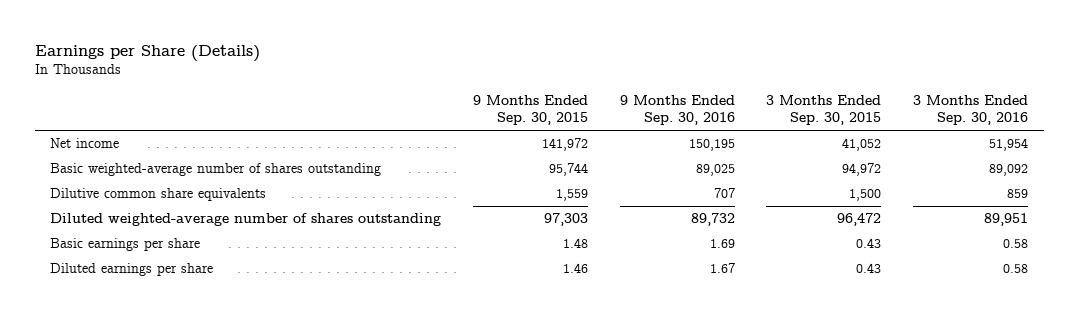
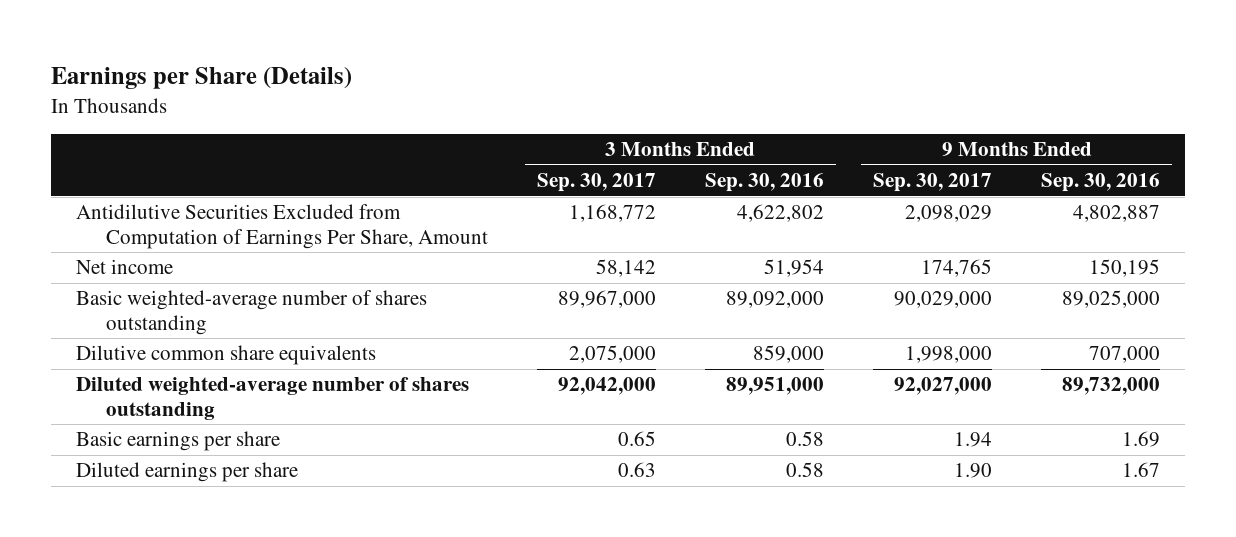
[473,95,589,126] 9 Months Ended Sep. 30, 2015 -> none
[766,95,882,126] 3 Months Ended Sep. 30, 2015 -> none
none -> [536,173,656,193] Sep. 30, 2017
none -> [873,173,993,193] Sep. 30, 2017
none -> [75,204,488,250] Antidilutive Securities Excluded from Computation of Earnings Per Share, Amount
[695,164,735,177] 89,025 -> [1062,290,1161,309] 89,025,000
[988,164,1028,177] 89,092 -> [725,291,824,309] 89,092,000
[713,188,735,199] 707 -> [1089,346,1161,364] 707,000
[1006,189,1028,199] 859 -> [752,345,824,364] 859,000
[690,213,735,227] 89,732 -> [1062,377,1161,396] 89,732,000
[983,213,1028,227] 89,951 -> [725,377,824,396] 89,951,000

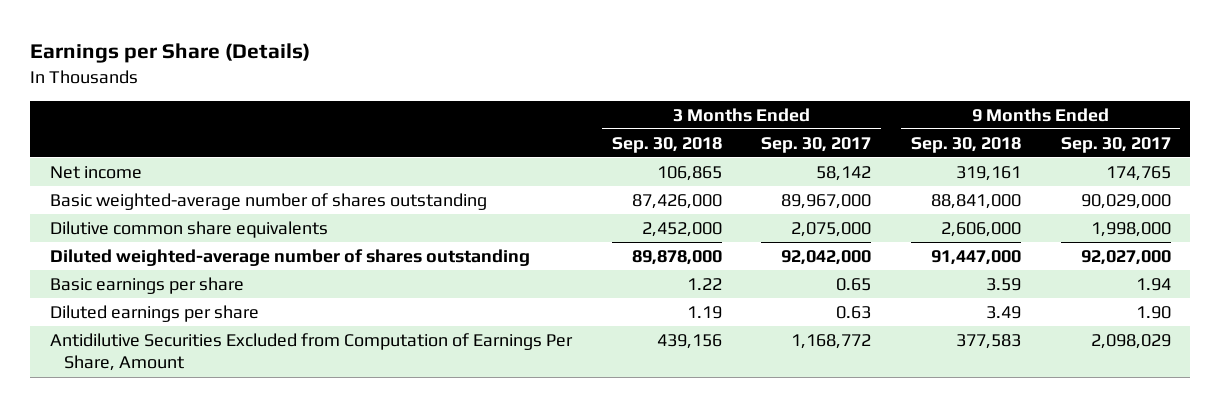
[704,173,824,193] Sep. 30, 2016 -> none
[1041,173,1161,193] Sep. 30, 2016 -> none
none -> [611,136,722,153] Sep. 30, 2018
none -> [910,136,1021,153] Sep. 30, 2018
[75,204,488,250] Antidilutive Securities Excluded from Computation of Earnings Per Share, Amount -> [50,332,574,372] Antidilutive Securities Excluded from Computation of Earnings Per Share, Amount

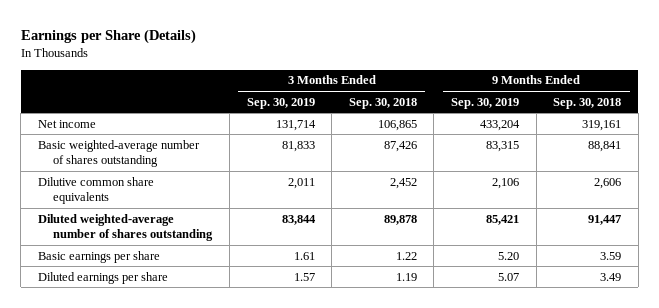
[761,136,872,153] Sep. 30, 2017 -> none
[1060,136,1171,153] Sep. 30, 2017 -> none
none -> [246,97,315,109] Sep. 30, 2019
none -> [451,97,520,109] Sep. 30, 2019
[631,193,722,209] 87,426,000 -> [383,140,417,152] 87,426
[930,193,1021,209] 88,841,000 -> [588,140,622,152] 88,841
[641,221,722,237] 2,452,000 -> [389,177,417,189] 2,452
[940,221,1021,237] 2,606,000 -> [594,177,622,189] 2,606
[631,249,722,265] 89,878,000 -> [383,214,417,225] 89,878
[930,249,1021,265] 91,447,000 -> [588,214,622,225] 91,447
[50,332,574,372] Antidilutive Securities Excluded from Computation of Earnings Per Share, Amount -> none

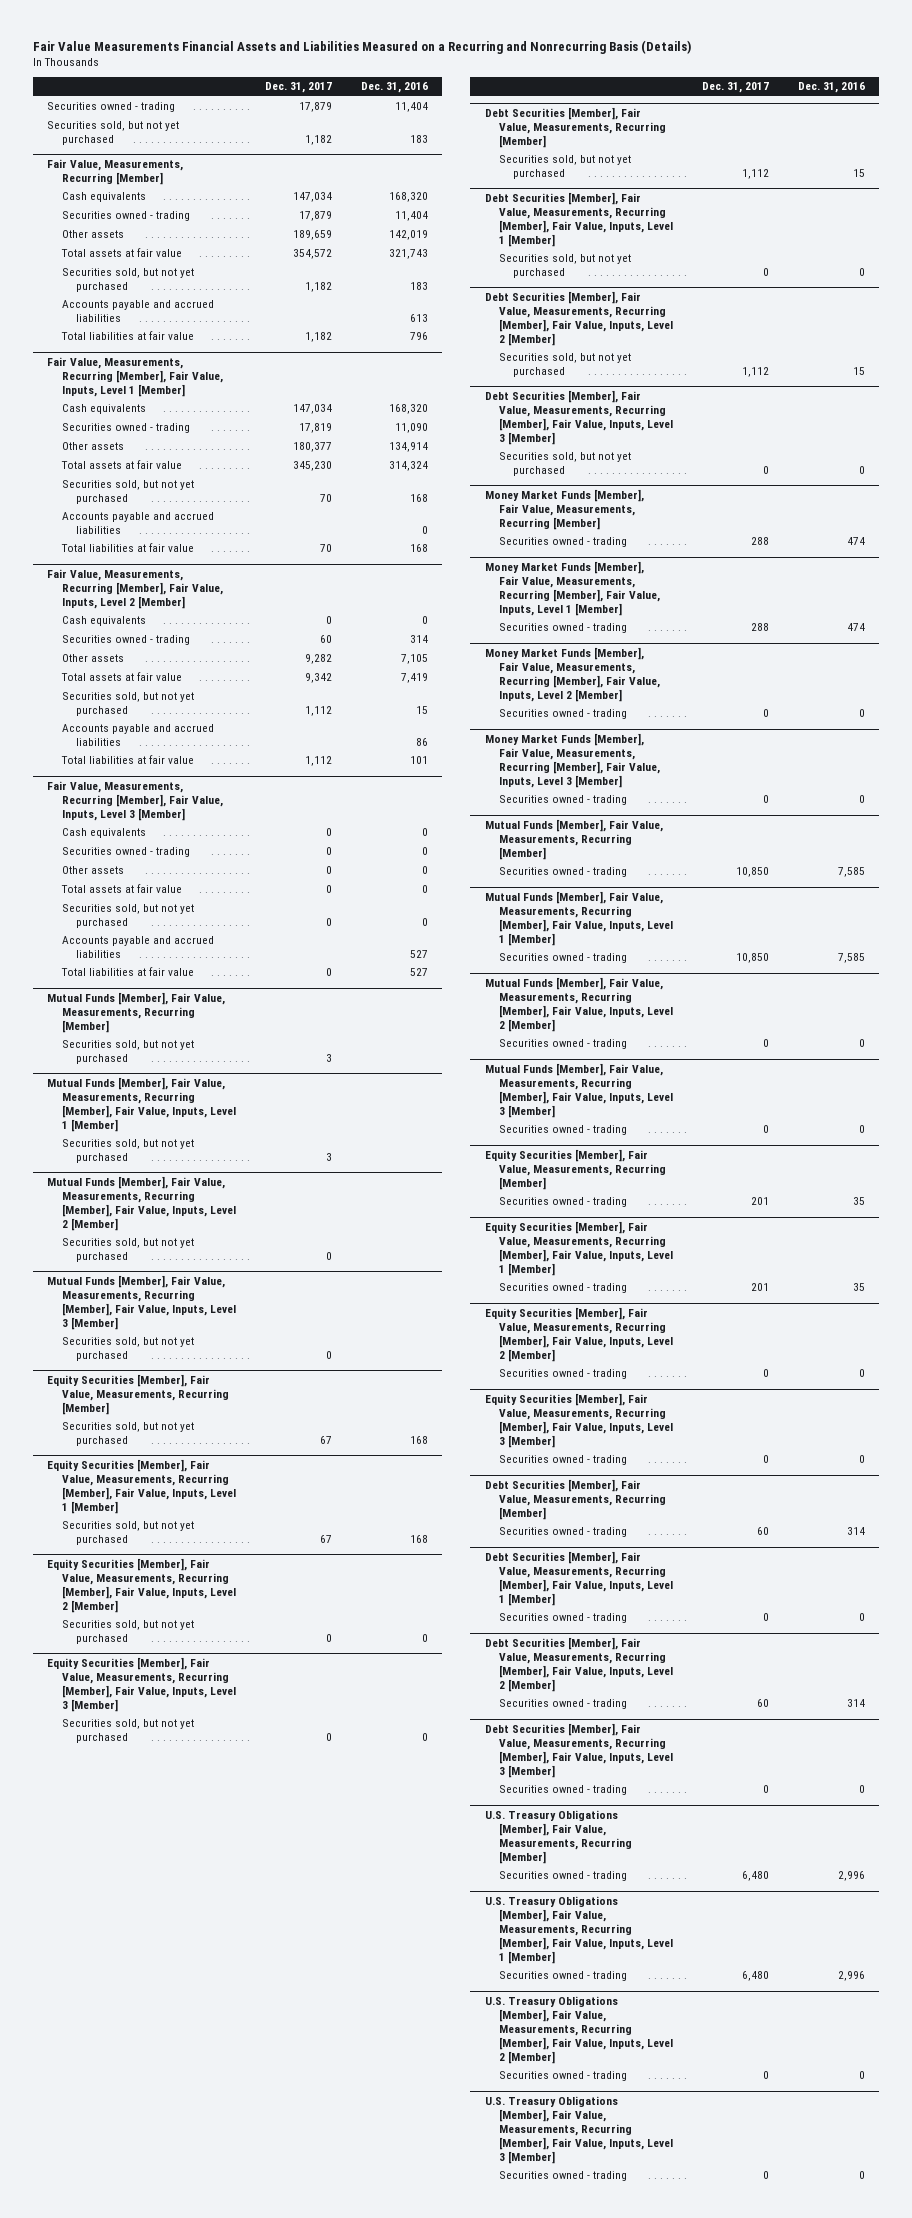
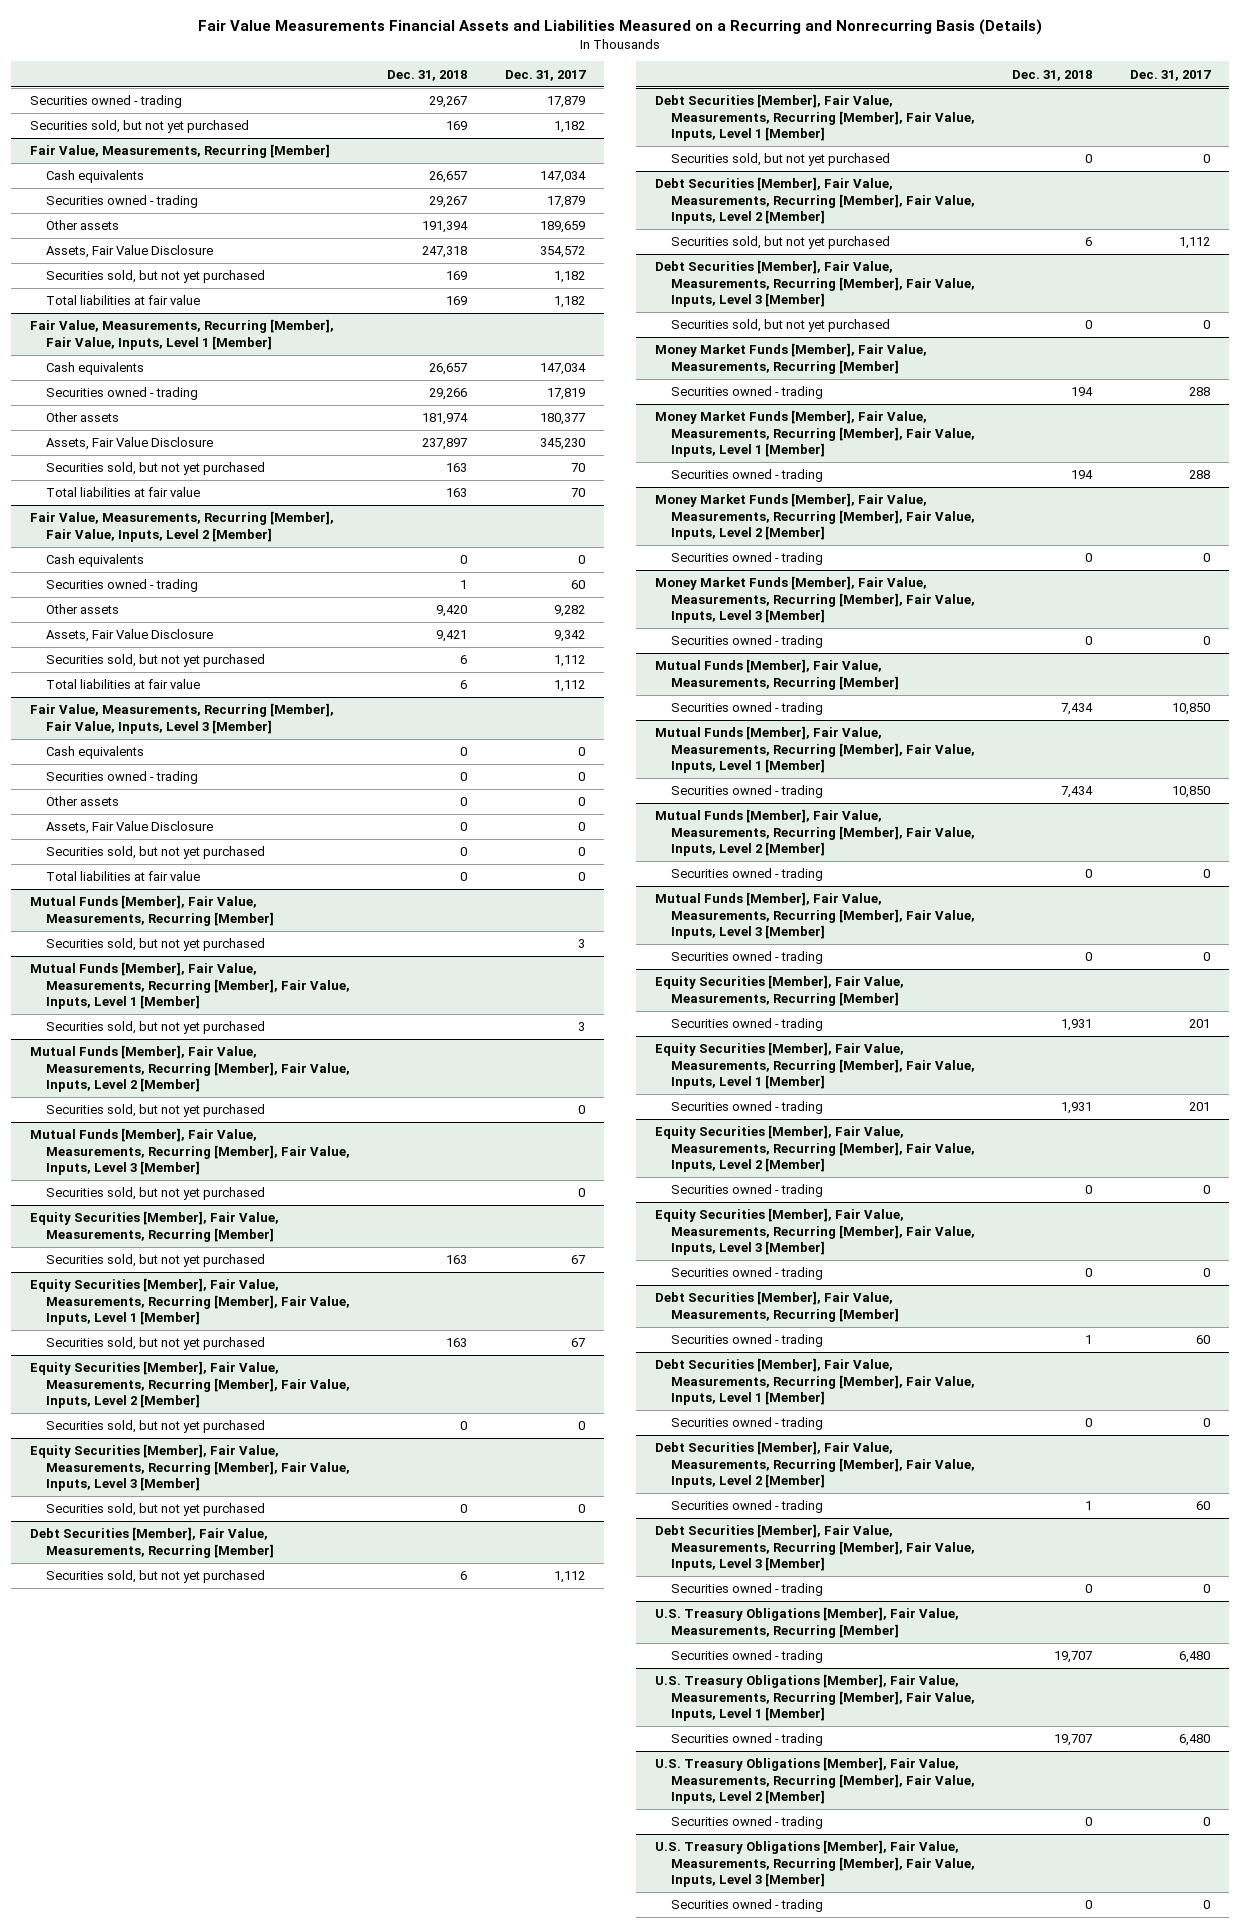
[360,82,428,94] Dec. 31, 2016 -> none
none -> [387,69,468,81] Dec. 31, 2018
[60,248,182,258] Total assets at fair value -> [45,245,213,259] Assets, Fair Value Disclosure
[61,300,214,323] Accounts payable and accrued liabilities -> none
[60,460,182,470] Total assets at fair value -> [45,437,213,451] Assets, Fair Value Disclosure
[61,512,214,535] Accounts payable and accrued liabilities -> none
[60,672,182,682] Total assets at fair value -> [45,629,213,643] Assets, Fair Value Disclosure
[61,724,214,747] Accounts payable and accrued liabilities -> none
[60,884,182,894] Total assets at fair value -> [45,821,213,835] Assets, Fair Value Disclosure
[61,936,214,959] Accounts payable and accrued liabilities -> none

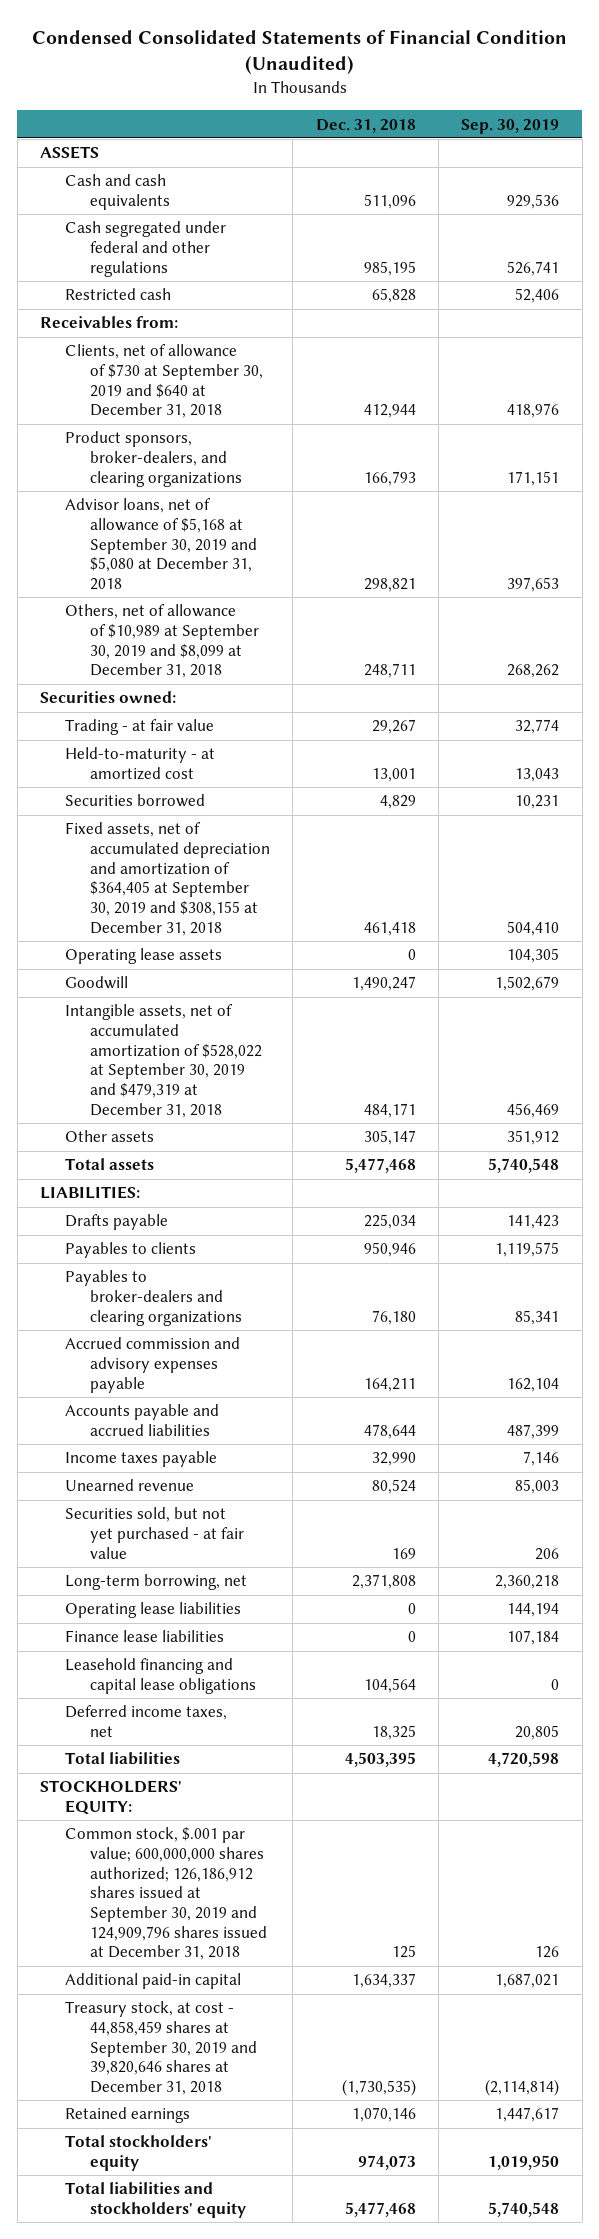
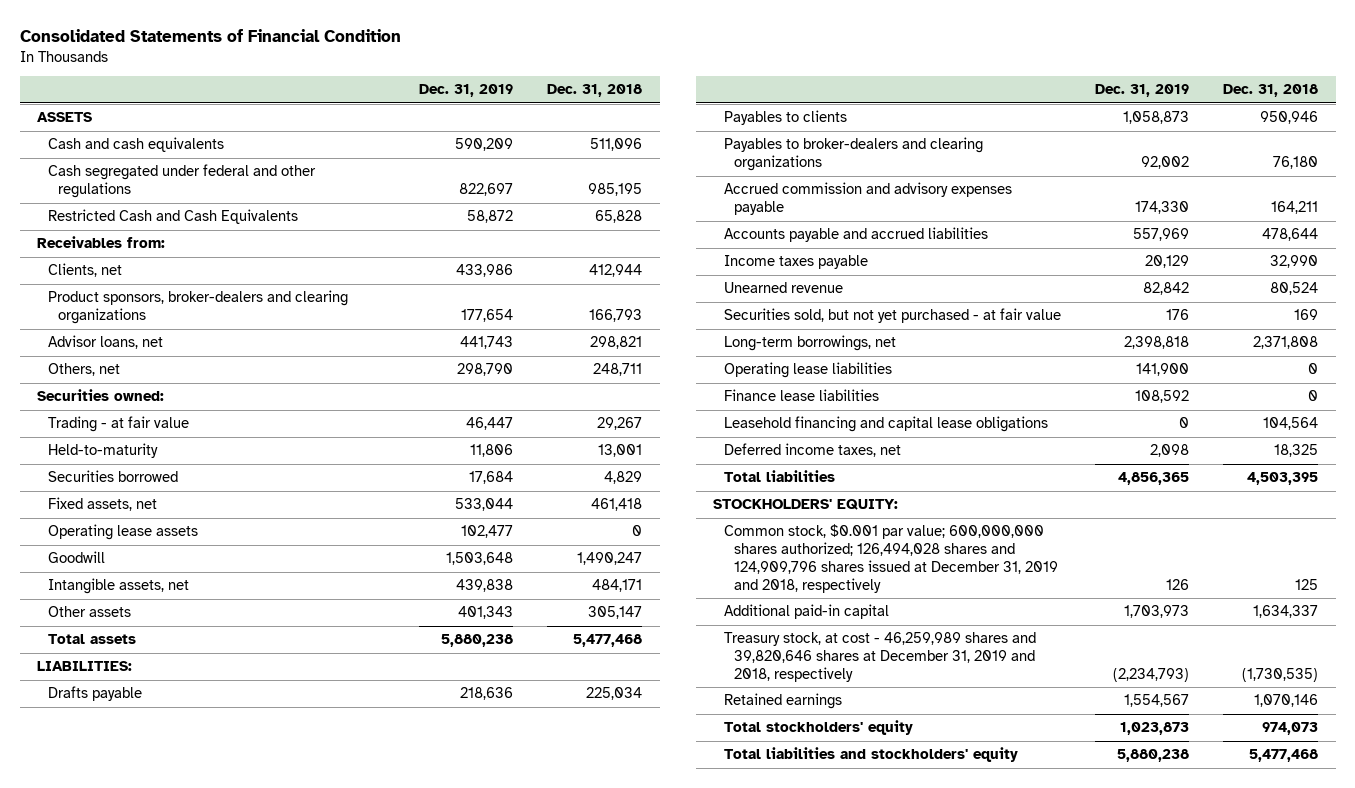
[31,29,567,75] Condensed Consolidated Statements of Financial Condition (Unaudited) -> [19,29,401,43] Consolidated Statements of Financial Condition
[461,118,560,134] Sep. 30, 2019 -> none
none -> [418,84,513,98] Dec. 31, 2019
[64,288,171,301] Restricted cash -> [47,209,298,225] Restricted Cash and Cash Equivalents
[64,344,264,419] Clients, net of allowance of $730 at September 30, 2019 and $640 at December 31, 2018 -> [47,263,122,278] Clients, net
[64,431,243,487] Product sponsors, broker-dealers, and clearing organizations -> [47,290,348,325] Product sponsors, broker-dealers and clearing organizations
[64,498,258,590] Advisor loans, net of allowance of $5,168 at September 30, 2019 and $5,080 at December 31, 2018 -> [47,335,163,350] Advisor loans, net
[64,604,260,679] Others, net of allowance of $10,989 at September 30, 2019 and $8,099 at December 31, 2018 -> [47,363,120,377] Others, net
[64,747,215,780] Held-to-maturity - at amortized cost -> [47,443,158,459] Held-to-maturity
[64,822,271,936] Fixed assets, net of accumulated depreciation and amortization of $364,405 at September 30, 2019 and $308,155 at December 31, 2018 -> [47,497,157,512] Fixed assets, net
[64,1004,263,1118] Intangible assets, net of accumulated amortization of $528,022 at September 30, 2019 and $479,319 at December 31, 2018 -> [47,578,189,595] Intangible assets, net
[64,1574,247,1591] Long-term borrowing, net -> [723,335,896,352] Long-term borrowings, net
[64,1827,268,1961] Common stock, $.001 par value; 600,000,000 shares authorized; 126,186,912 shares issued at September 30, 2019 and 124,909,796 shares issued at December 31, 2018 -> [723,524,1059,593] Common stock, $0.001 par value; 600,000,000 shares authorized; 126,494,028 shares and 124,909,796 shares issued at December 31, 2019 and 2018, respectively
[64,2001,258,2095] Treasury stock, at cost - 44,858,459 shares at September 30, 2019 and 39,820,646 shares at December 31, 2018 -> [723,632,1036,682] Treasury stock, at cost - 46,259,989 shares and 39,820,646 shares at December 31, 2019 and 2018, respectively

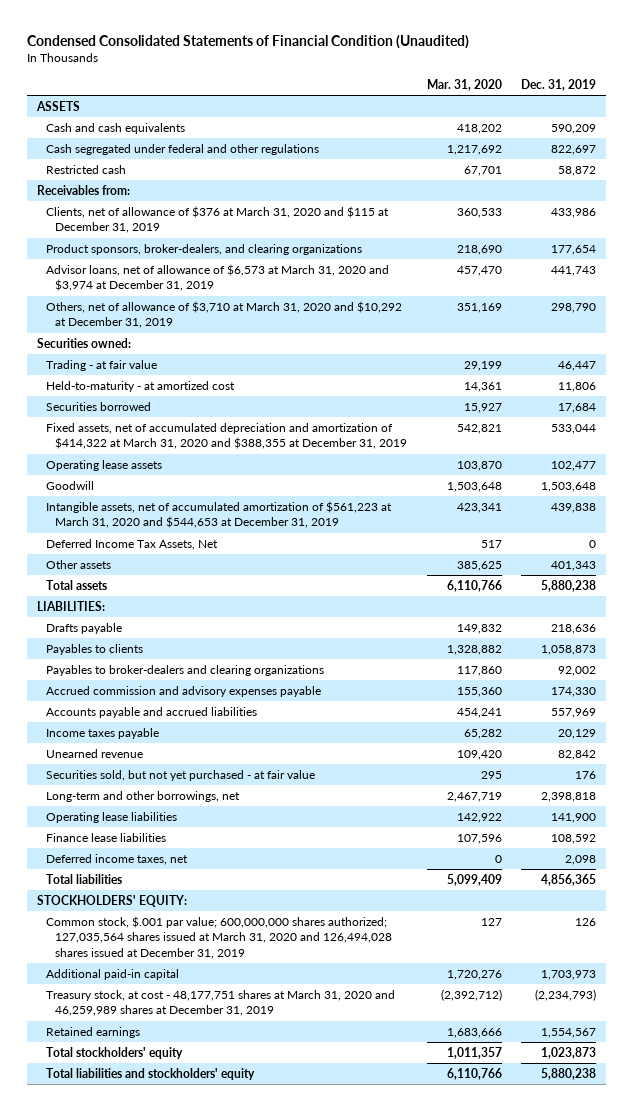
[19,29,401,43] Consolidated Statements of Financial Condition -> [27,34,470,49] Condensed Consolidated Statements of Financial Condition (Unaudited)
[547,84,643,98] Dec. 31, 2018 -> none
none -> [426,79,502,92] Mar. 31, 2020
[47,209,298,225] Restricted Cash and Cash Equivalents -> [46,164,127,174] Restricted cash
[47,263,122,278] Clients, net -> [46,205,390,234] Clients, net of allowance of $376 at March 31, 2020 and $115 at December 31, 2019
[47,290,348,325] Product sponsors, broker-dealers and clearing organizations -> [46,243,363,255] Product sponsors, broker-dealers, and clearing organizations
[47,335,163,350] Advisor loans, net -> [46,263,390,292] Advisor loans, net of allowance of $6,573 at March 31, 2020 and $3,974 at December 31, 2019
[47,363,120,377] Others, net -> [46,300,403,329] Others, net of allowance of $3,710 at March 31, 2020 and $10,292 at December 31, 2019
[47,443,158,459] Held-to-maturity -> [46,380,236,392] Held-to-maturity - at amortized cost
[47,497,157,512] Fixed assets, net -> [46,422,408,450] Fixed assets, net of accumulated depreciation and amortization of $414,322 at March 31, 2020 and $388,355 at December 31, 2019
[47,578,189,595] Intangible assets, net -> [46,500,393,529] Intangible assets, net of accumulated amortization of $561,223 at March 31, 2020 and $544,653 at December 31, 2019
none -> [46,538,219,550] Deferred Income Tax Assets, Net
[723,335,896,352] Long-term borrowings, net -> [46,790,241,802] Long-term and other borrowings, net
[723,416,1048,433] Leasehold financing and capital lease obligations -> none
[723,524,1059,593] Common stock, $0.001 par value; 600,000,000 shares authorized; 126,494,028 shares and 124,909,796 shares issued at December 31, 2019 and 2018, respectively -> [46,915,393,959] Common stock, $.001 par value; 600,000,000 shares authorized; 127,035,564 shares issued at March 31, 2020 and 126,494,028 shares issued at December 31, 2019
[723,632,1036,682] Treasury stock, at cost - 46,259,989 shares and 39,820,646 shares at December 31, 2019 and 2018, respectively -> [46,989,396,1017] Treasury stock, at cost - 48,177,751 shares at March 31, 2020 and 46,259,989 shares at December 31, 2019

